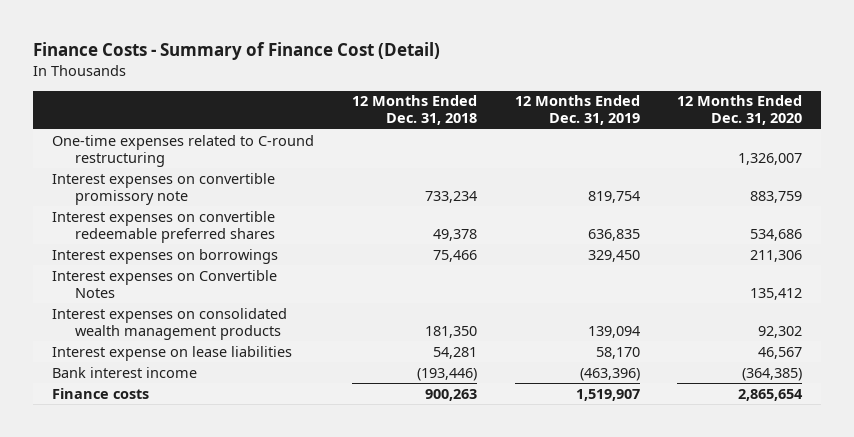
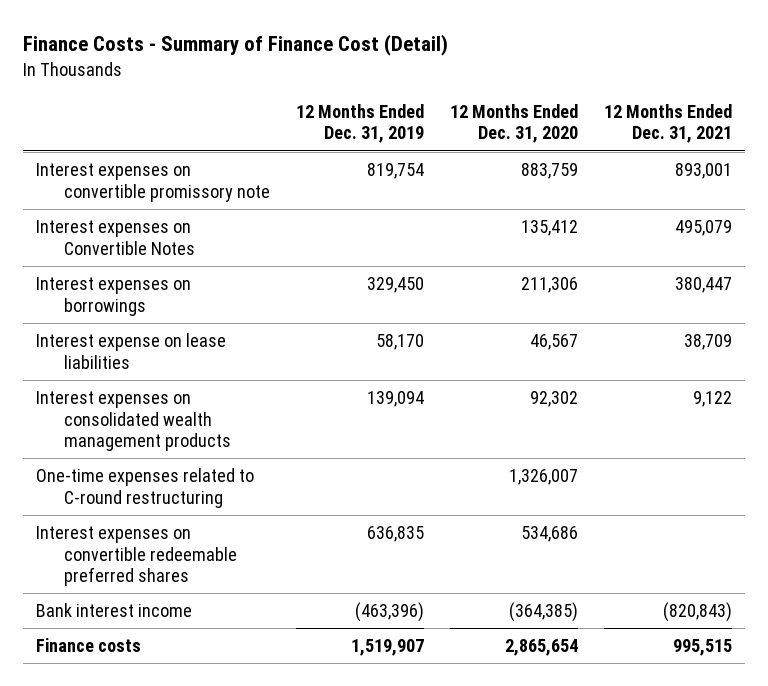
[351,95,477,126] 12 Months Ended Dec. 31, 2018 -> none
none -> [603,103,732,144] 12 Months Ended Dec. 31, 2021
[52,248,279,264] Interest expenses on borrowings -> [36,277,192,316] Interest expenses on borrowings
[52,307,288,340] Interest expenses on consolidated wealth management products -> [36,391,232,451] Interest expenses on consolidated wealth management products
[52,134,315,167] One-time expenses related to C-round restructuring -> [36,468,255,508] One-time expenses related to C-round restructuring
[52,210,276,243] Interest expenses on convertible redeemable preferred shares -> [36,526,238,586] Interest expenses on convertible redeemable preferred shares

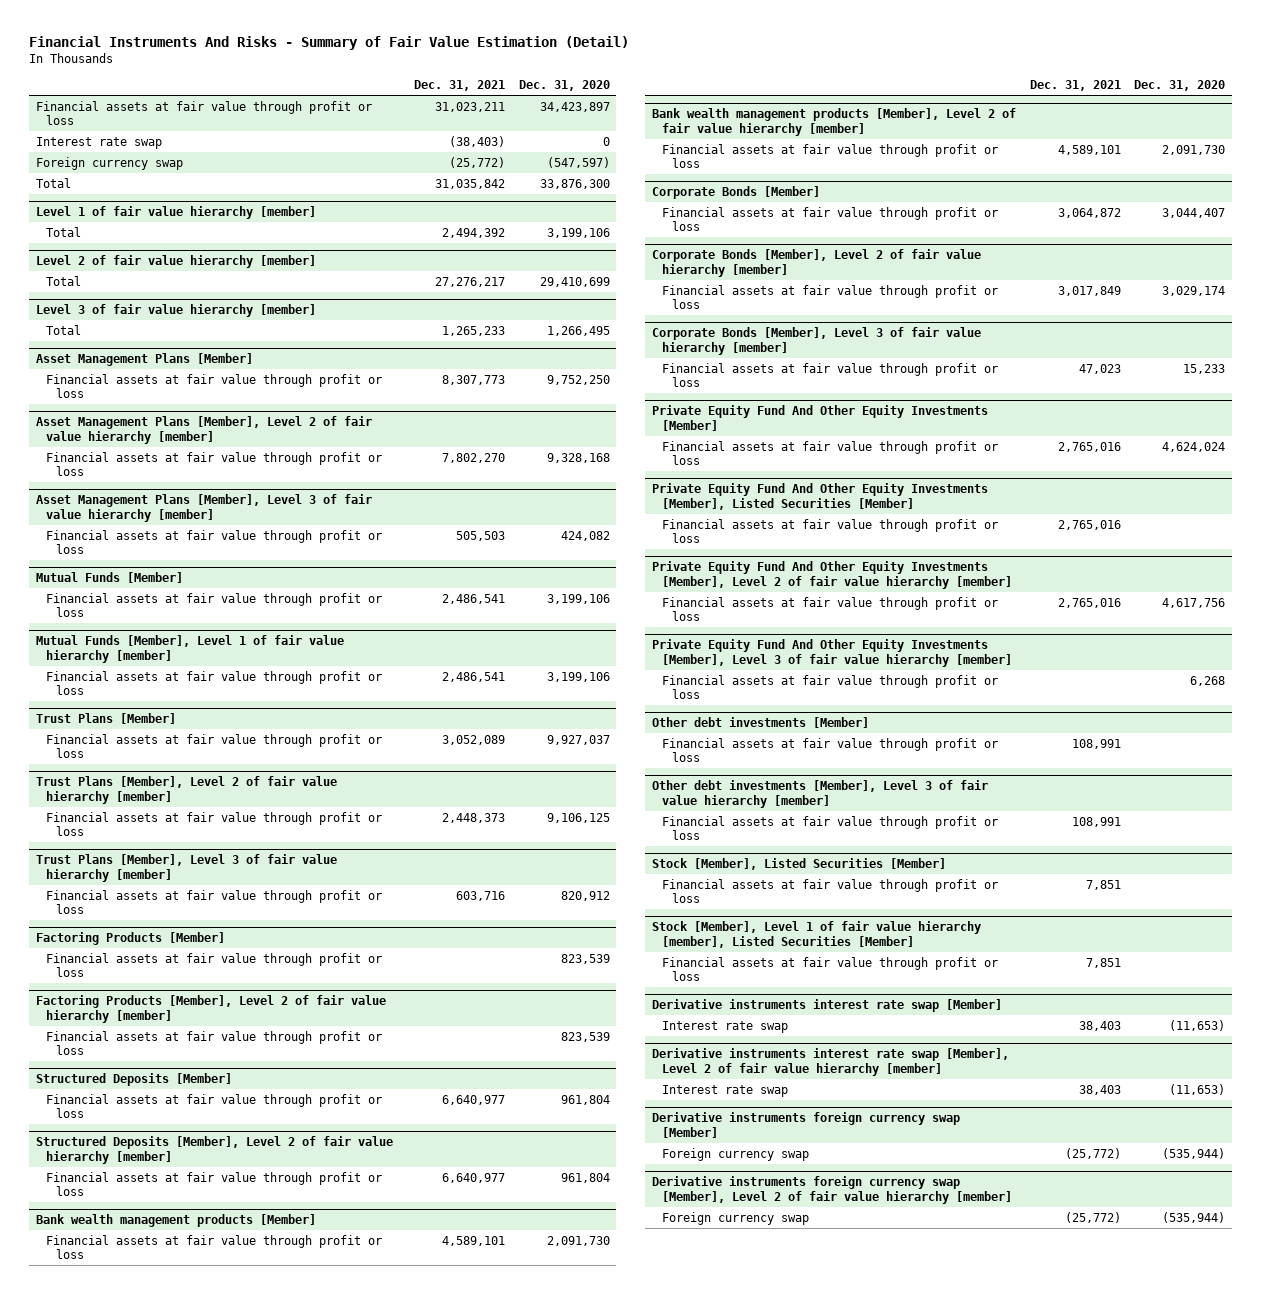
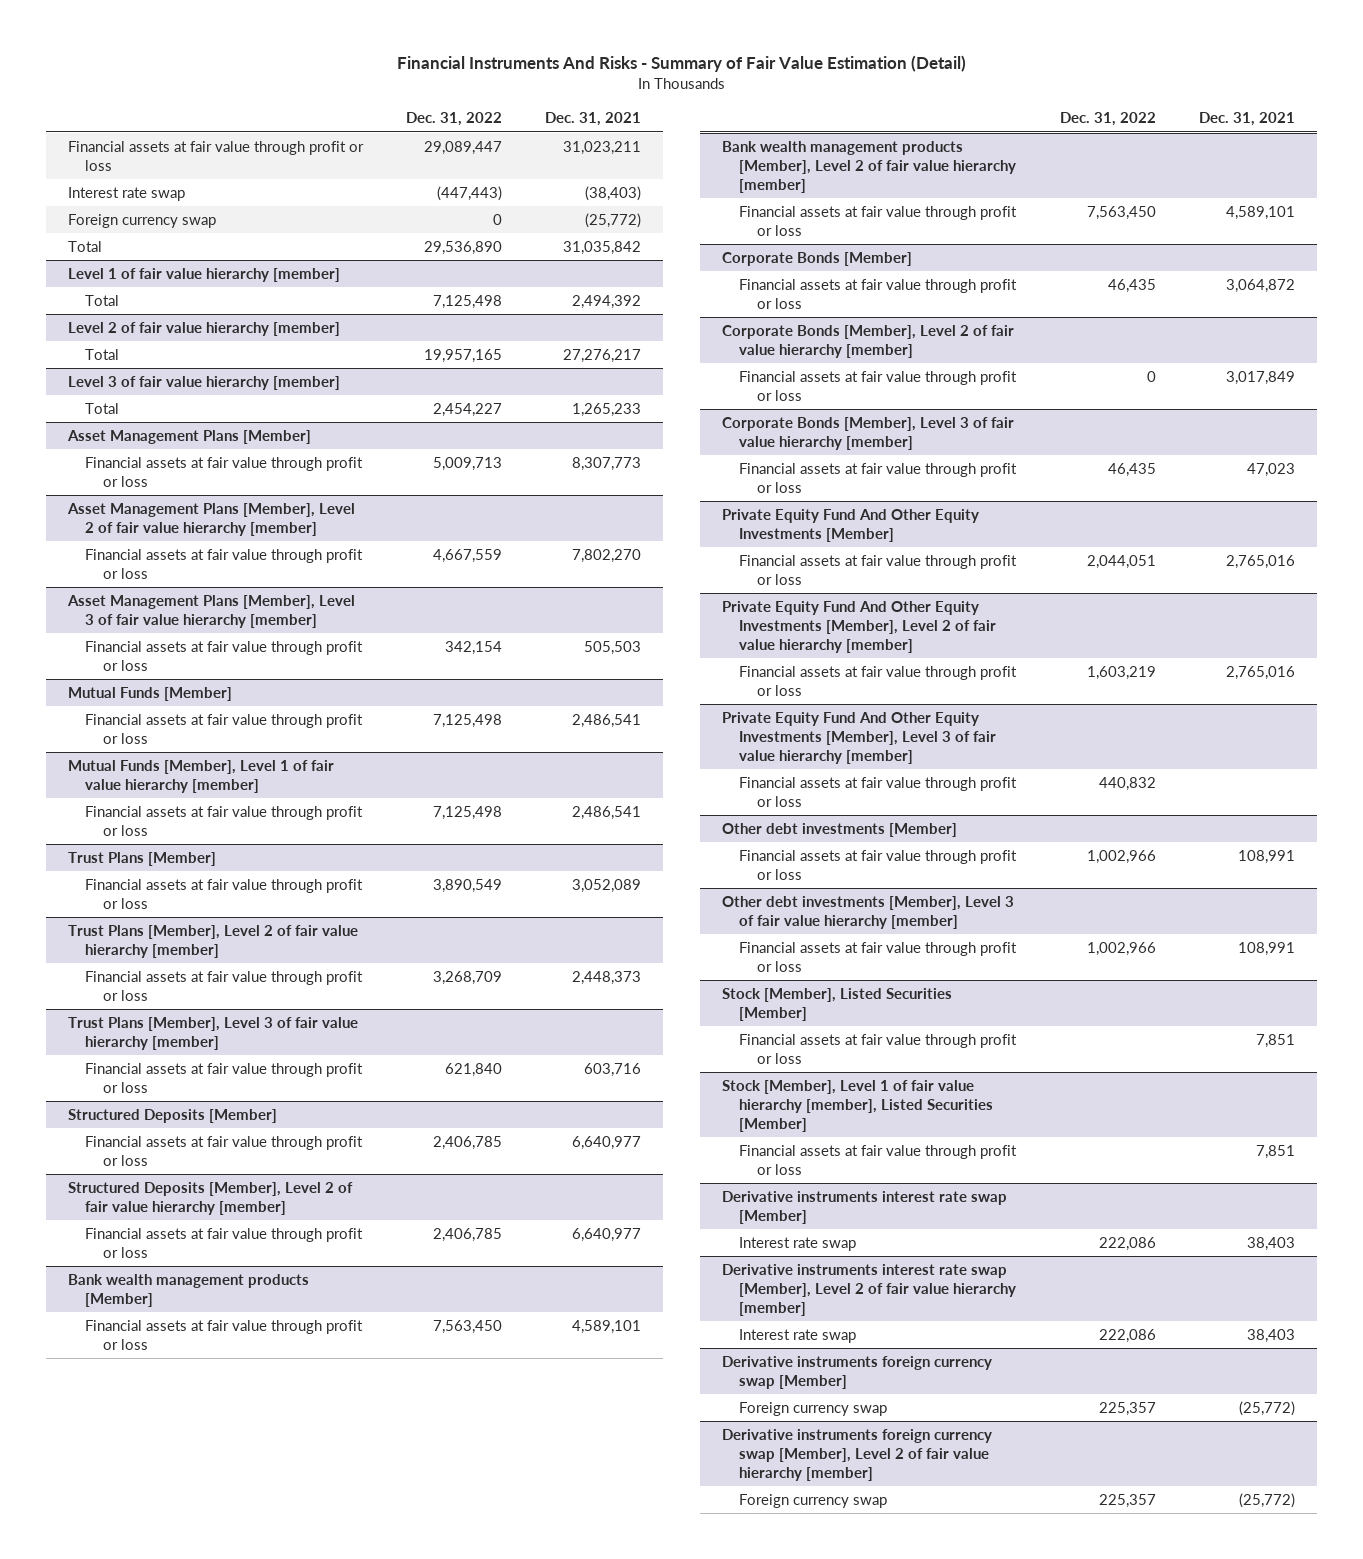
[518,80,610,92] Dec. 31, 2020 -> none
none -> [406,112,503,127] Dec. 31, 2022
[36,931,226,945] Factoring Products [Member] -> none
[46,952,383,978] Financial assets at fair value through profit or loss -> none
[36,994,387,1023] Factoring Products [Member], Level 2 of fair value hierarchy [member] -> none
[46,1030,383,1056] Financial assets at fair value through profit or loss -> none
[652,482,989,510] Private Equity Fund And Other Equity Investments [Member], Listed Securities [Member] -> none
[661,518,998,544] Financial assets at fair value through profit or loss -> none

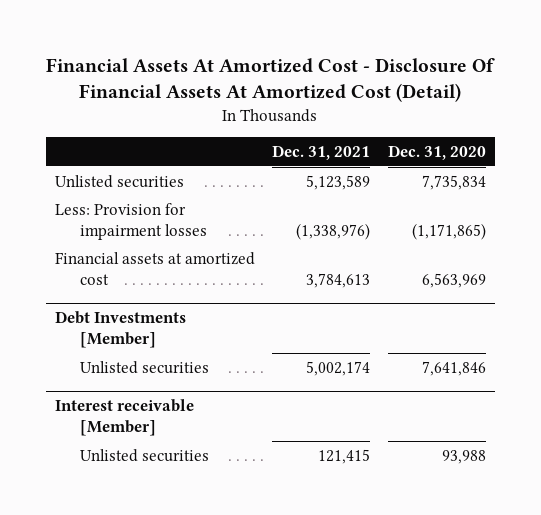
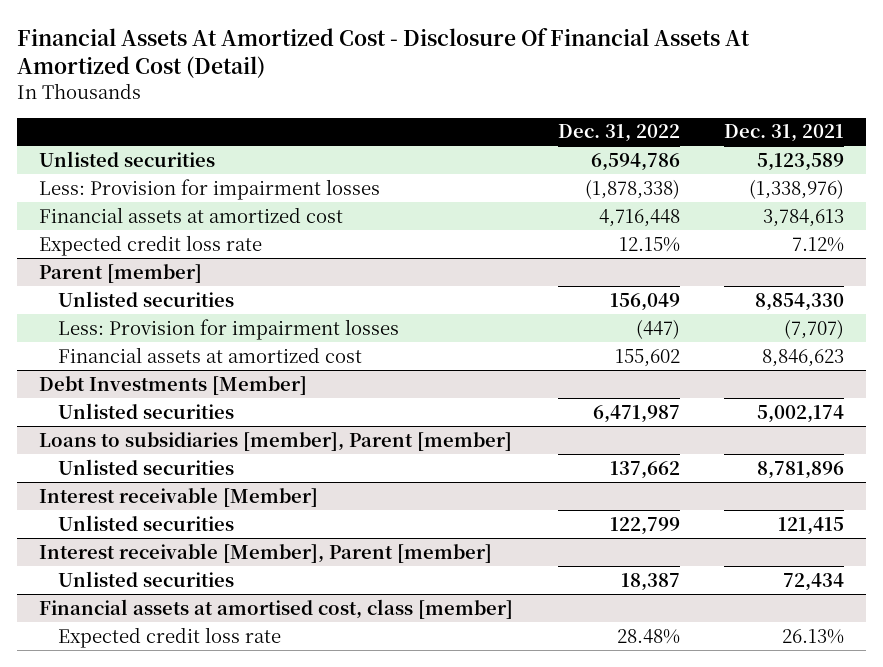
[388,145,487,161] Dec. 31, 2020 -> none
none -> [557,124,680,143] Dec. 31, 2022
none -> [39,234,263,256] Expected credit loss rate
none -> [39,263,203,283] Parent [member]
none -> [58,290,235,307] Unlisted securities
none -> [58,318,400,340] Less: Provision for impairment losses
none -> [58,346,363,363] Financial assets at amortized cost
none -> [39,431,513,451] Loans to subsidiaries [member], Parent [member]
none -> [58,458,235,475] Unlisted securities
none -> [39,542,493,563] Interest receivable [Member], Parent [member]
none -> [58,570,235,587] Unlisted securities
none -> [39,598,514,619] Financial assets at amortised cost, class [member]
none -> [58,626,282,648] Expected credit loss rate

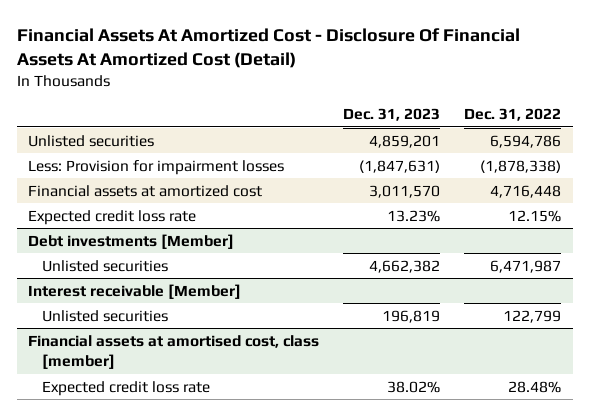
[723,124,844,143] Dec. 31, 2021 -> none
none -> [343,108,441,122] Dec. 31, 2023
[39,263,203,283] Parent [member] -> none
[58,290,235,307] Unlisted securities -> none
[58,318,400,340] Less: Provision for impairment losses -> none
[58,346,363,363] Financial assets at amortized cost -> none
[39,375,308,395] Debt Investments [Member] -> [28,233,235,249] Debt investments [Member]
[39,431,513,451] Loans to subsidiaries [member], Parent [member] -> none
[58,458,235,475] Unlisted securities -> none
[39,542,493,563] Interest receivable [Member], Parent [member] -> none
[58,570,235,587] Unlisted securities -> none

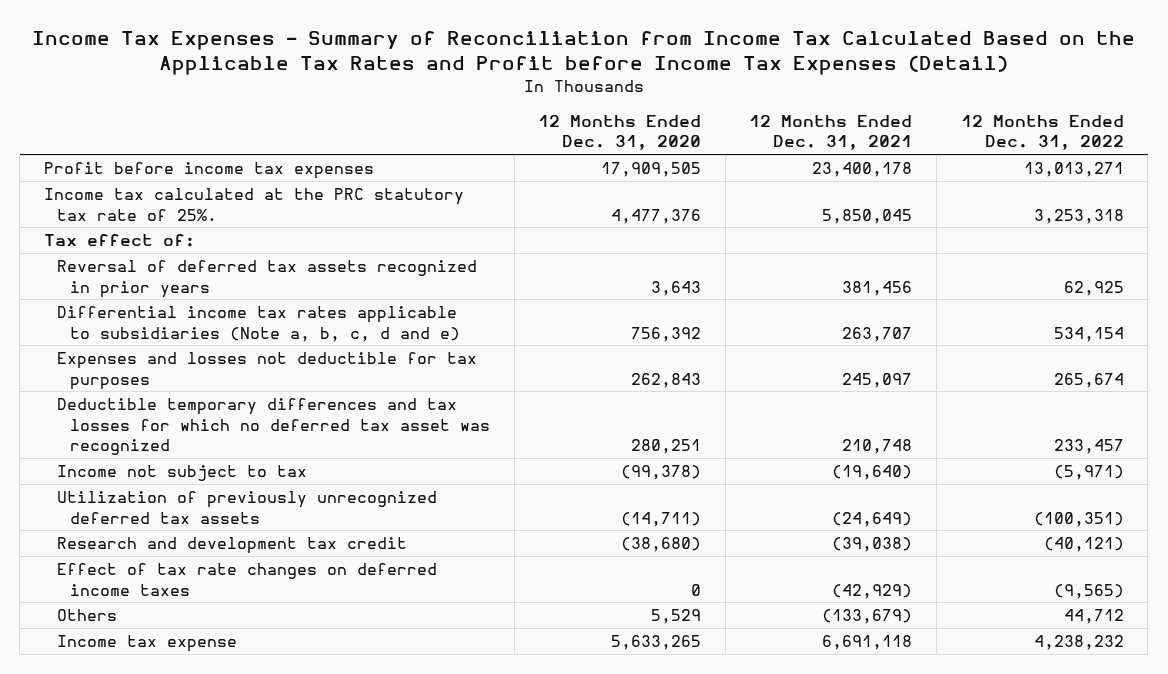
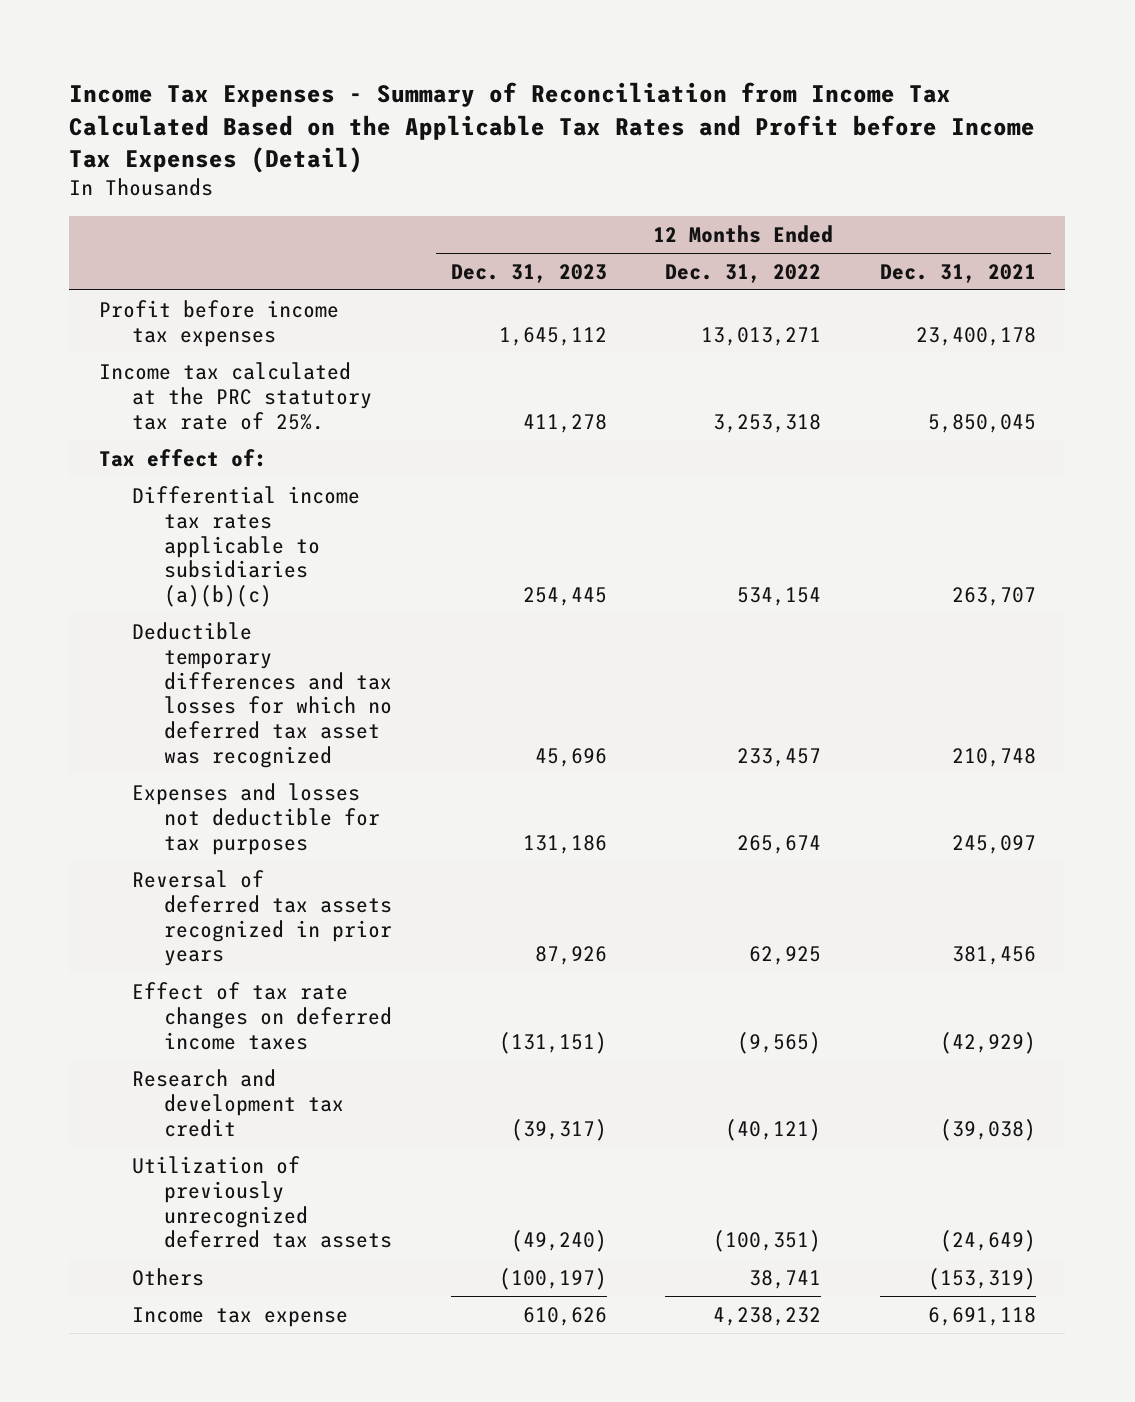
[538,114,702,151] 12 Months Ended Dec. 31, 2020 -> none
none -> [450,263,607,283] Dec. 31, 2023
[56,306,460,342] Differential income tax rates applicable to subsidiaries (Note a, b, c, d and e) -> [131,485,360,608] Differential income tax rates applicable to subsidiaries (a)(b)(c)
[56,465,307,482] Income not subject to tax -> none
[56,352,477,390] Expenses and losses not deductible for tax purposes -> [131,782,381,855] Expenses and losses not deductible for tax purposes
[56,260,477,298] Reversal of deferred tax assets recognized in prior years -> [131,869,393,967] Reversal of deferred tax assets recognized in prior years
[56,537,407,555] Research and development tax credit -> [131,1068,345,1137] Research and development tax credit
[56,491,437,524] Utilization of previously unrecognized deferred tax assets -> [131,1155,393,1249] Utilization of previously unrecognized deferred tax assets
[822,609,913,625] (133,679) -> [927,1267,1036,1290] (153,319)
[1063,609,1124,625] 44,712 -> [749,1269,822,1289] 38,741

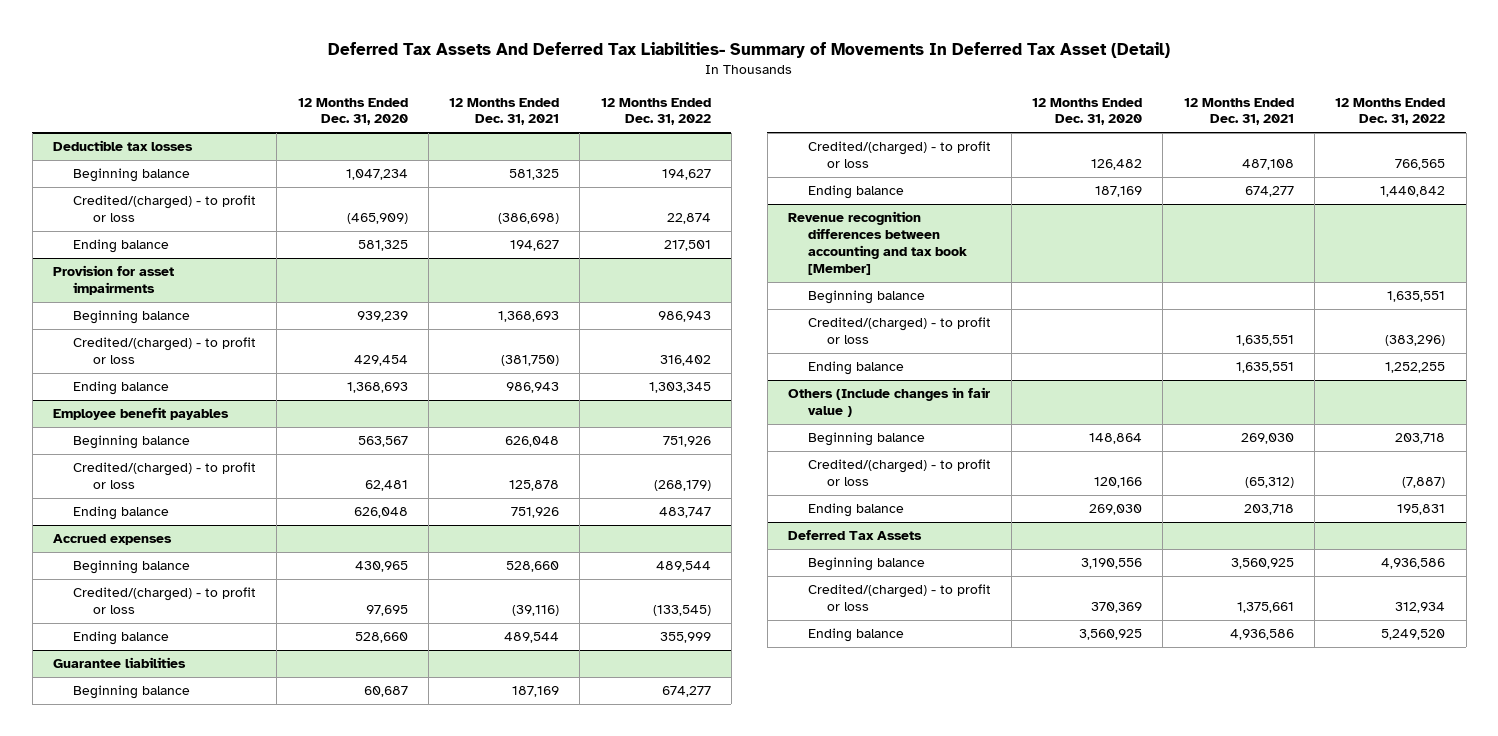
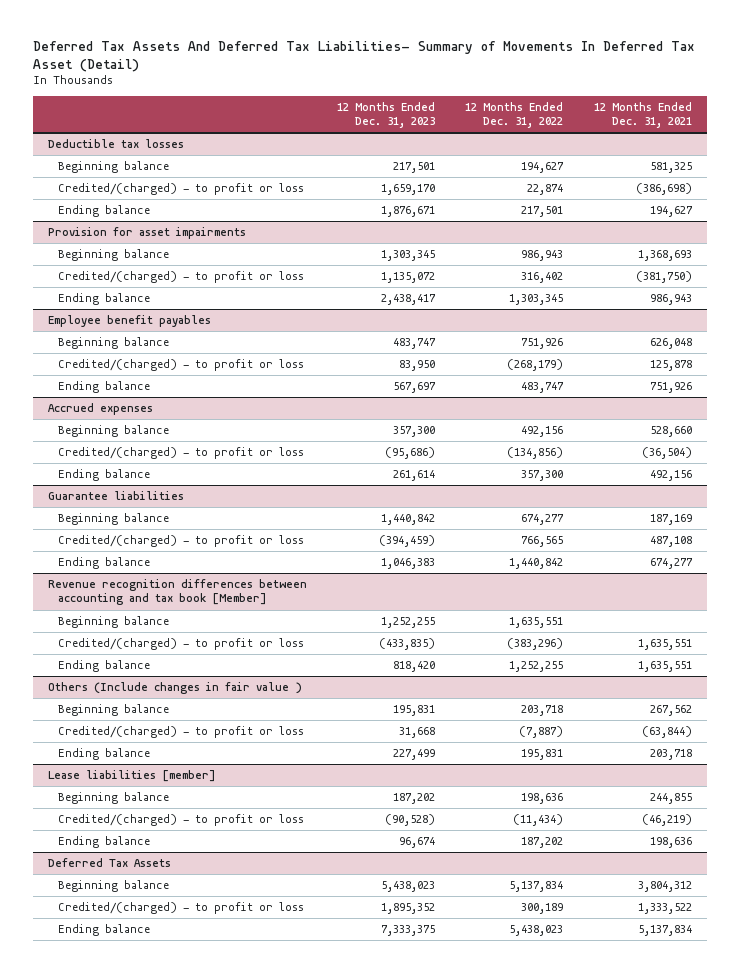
[297,97,408,126] 12 Months Ended Dec. 31, 2020 -> none
none -> [337,101,436,129] 12 Months Ended Dec. 31, 2023
[655,561,711,573] 489,544 -> [521,426,564,438] 492,156
[512,605,560,617] (39,116) -> [641,447,692,460] (36,504)
[652,605,711,617] (133,545) -> [507,447,564,460] (134,856)
[504,632,560,644] 489,544 -> [649,470,692,482] 492,156
[659,632,711,644] 355,999 -> [521,470,564,482] 357,300
[1240,433,1294,445] 269,030 -> [649,705,692,717] 267,562
[1244,477,1294,489] (65,312) -> [641,726,692,739] (63,844)
none -> [47,770,216,783] Lease liabilities [member]
none -> [58,792,170,805] Beginning balance
none -> [58,814,305,827] Credited/(charged) - to profit or loss
none -> [58,836,151,849] Ending balance
[1230,558,1294,570] 3,560,925 -> [637,881,692,893] 3,804,312
[1381,558,1446,570] 4,936,586 -> [509,881,564,893] 5,137,834
[1236,602,1294,614] 1,375,661 -> [637,903,692,915] 1,333,522
[1395,602,1446,614] 312,934 -> [521,903,564,915] 300,189
[1229,629,1294,641] 4,936,586 -> [637,925,692,937] 5,137,834
[1381,629,1446,641] 5,249,520 -> [509,925,564,937] 5,438,023

